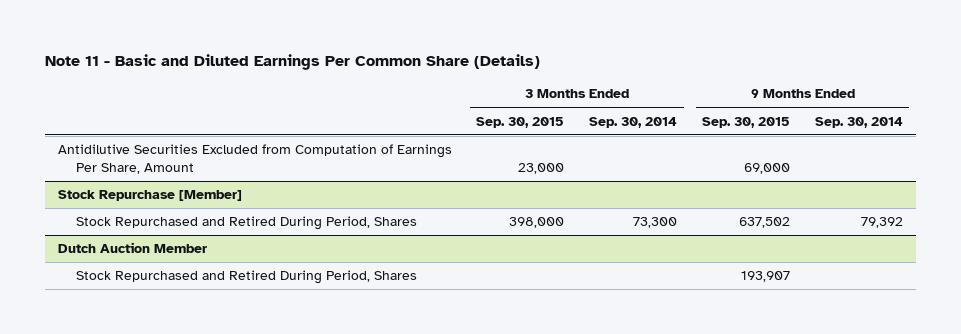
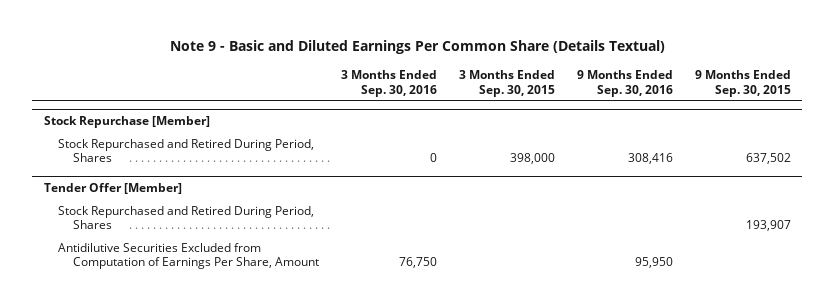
[45,54,541,71] Note 11 - Basic and Diluted Earnings Per Common Share (Details) -> [170,40,666,55] Note 9 - Basic and Diluted Earnings Per Common Share (Details Textual)
[589,116,678,128] Sep. 30, 2014 -> none
[815,116,904,128] Sep. 30, 2014 -> none
none -> [340,70,437,97] 3 Months Ended Sep. 30, 2016
none -> [577,70,674,97] 9 Months Ended Sep. 30, 2016
[57,144,452,174] Antidilutive Securities Excluded from Computation of Earnings Per Share, Amount -> none
[57,242,207,254] Dutch Auction Member -> none
none -> [43,182,182,194] Tender Offer [Member]
none -> [58,242,319,270] Antidilutive Securities Excluded from Computation of Earnings Per Share, Amount

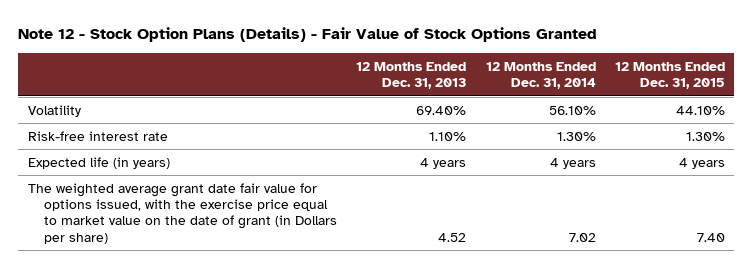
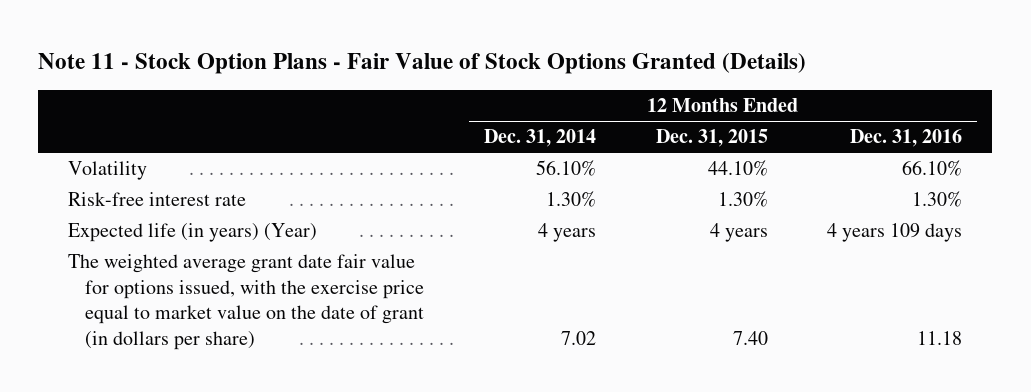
[18,27,598,43] Note 12 - Stock Option Plans (Details) - Fair Value of Stock Options Granted -> [38,53,807,75] Note 11 - Stock Option Plans - Fair Value of Stock Options Granted (Details)
[356,61,467,90] 12 Months Ended Dec. 31, 2013 -> none
none -> [850,129,963,148] Dec. 31, 2016
[27,156,170,169] Expected life (in years) -> [68,223,318,243] Expected life (in years) (Year)
[27,182,338,244] The weighted average grant date fair value for options issued, with the exercise price equal to market value on the date of grant (in Dollars per share) -> [68,254,424,350] The weighted average grant date fair value for options issued, with the exercise price equal to market value on the date of grant (in dollars per share)

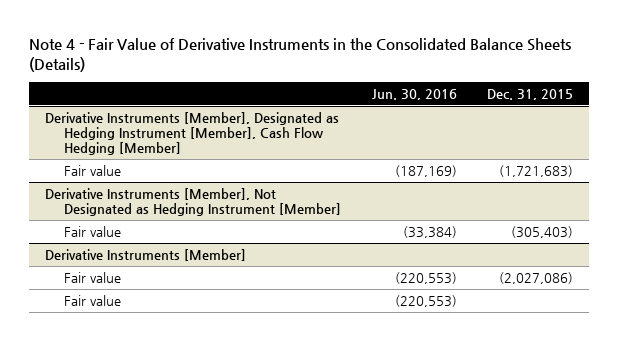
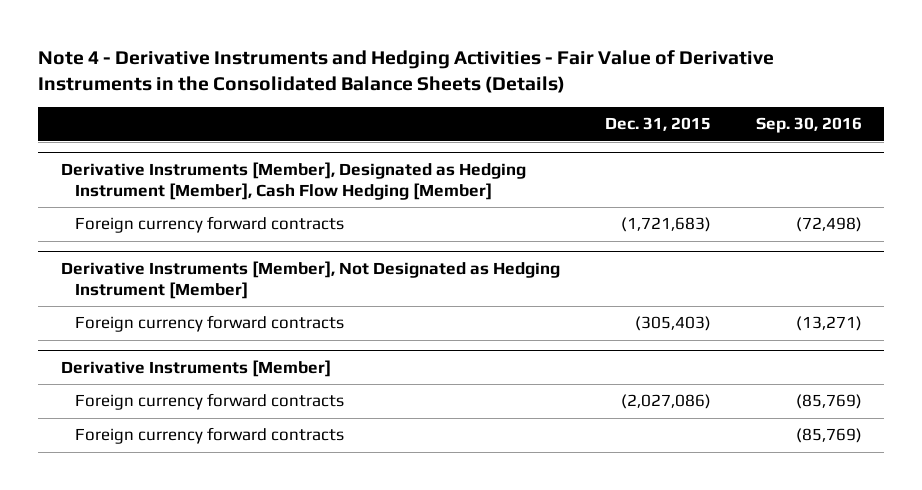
[29,38,572,73] Note 4 - Fair Value of Derivative Instruments in the Consolidated Balance Sheets (Details) -> [38,50,775,94] Note 4 - Derivative Instruments and Hedging Activities - Fair Value of Derivative Instruments in the Consolidated Balance Sheets (Details)
[371,88,457,100] Jun. 30, 2016 -> none
none -> [755,117,862,134] Sep. 30, 2016
[64,164,122,176] Fair value -> [75,216,345,234] Foreign currency forward contracts
[64,225,122,237] Fair value -> [75,315,345,333] Foreign currency forward contracts
[64,271,122,283] Fair value -> [75,393,345,411] Foreign currency forward contracts
[64,294,122,306] Fair value -> [75,427,345,445] Foreign currency forward contracts

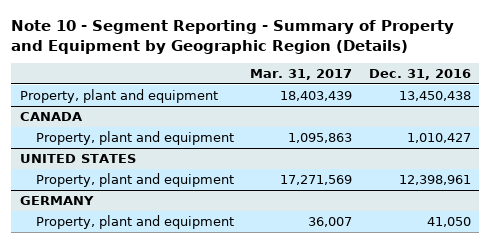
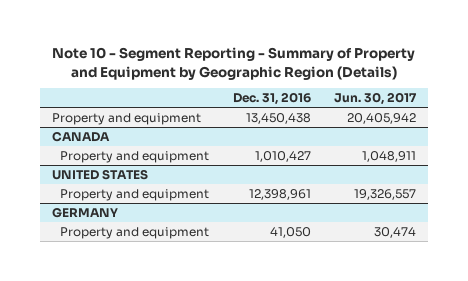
[250,69,353,81] Mar. 31, 2017 -> none
none -> [334,92,418,106] Jun. 30, 2017
[19,88,218,103] Property, plant and equipment -> [51,112,201,125] Property and equipment
[35,130,234,145] Property, plant and equipment -> [60,150,210,163] Property and equipment
[35,172,234,187] Property, plant and equipment -> [60,188,210,201] Property and equipment
[35,214,234,229] Property, plant and equipment -> [60,226,210,239] Property and equipment

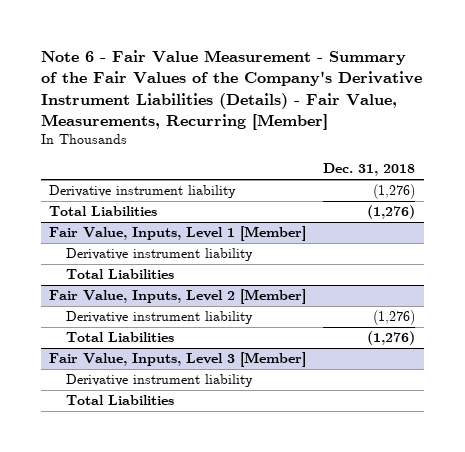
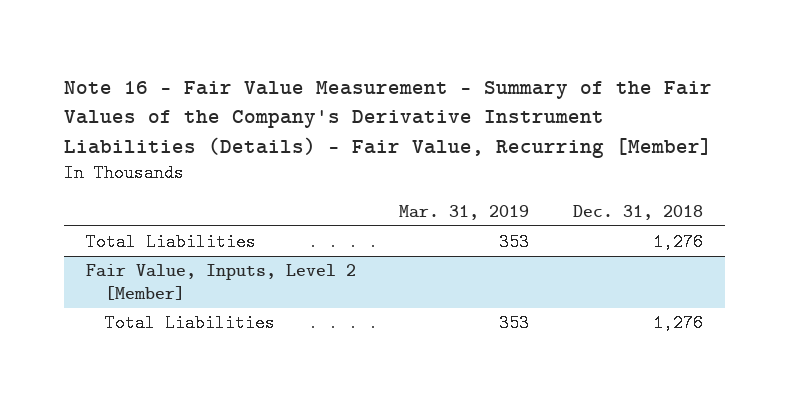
[40,50,422,130] Note 6 - Fair Value Measurement - Summary of the Fair Values of the Company's Derivative Instrument Liabilities (Details) - Fair Value, Measurements, Recurring [Member] -> [64,80,713,158] Note 16 - Fair Value Measurement - Summary of the Fair Values of the Company's Derivative Instrument Liabilities (Details) - Fair Value, Recurring [Member]
none -> [399,205,530,221] Mar. 31, 2019
[49,185,237,199] Derivative instrument liability -> none
[49,226,307,242] Fair Value, Inputs, Level 1 [Member] -> none
[65,248,253,262] Derivative instrument liability -> none
[65,269,174,280] Total Liabilities -> none
[367,205,416,220] (1,276) -> [652,233,703,252] 1,276
[65,311,253,325] Derivative instrument liability -> none
[49,352,307,368] Fair Value, Inputs, Level 3 [Member] -> none
[65,374,253,388] Derivative instrument liability -> none
[65,395,174,406] Total Liabilities -> none
[367,331,416,346] (1,276) -> [652,314,703,333] 1,276

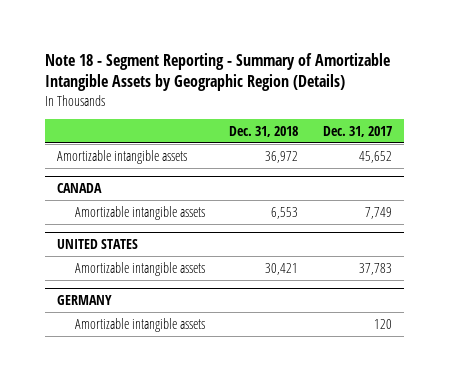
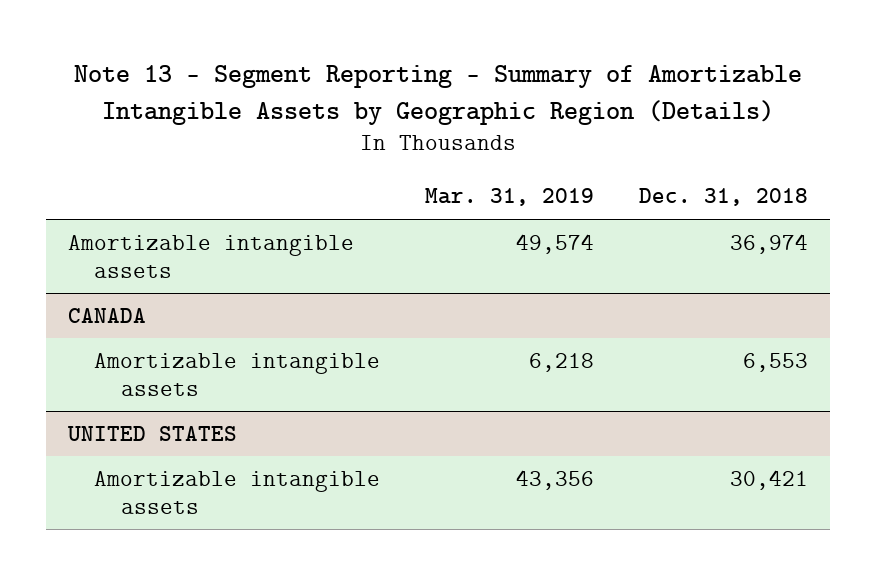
[45,53,391,92] Note 18 - Segment Reporting - Summary of Amortizable Intangible Assets by Geographic Region (Details) -> [73,65,802,125] Note 13 - Segment Reporting - Summary of Amortizable Intangible Assets by Geographic Region (Details)
[322,125,392,137] Dec. 31, 2017 -> none
none -> [425,188,595,207] Mar. 31, 2019
[265,150,299,163] 36,972 -> [729,233,808,254] 36,974
[57,295,113,306] GERMANY -> none
[75,317,206,332] Amortizable intangible assets -> none

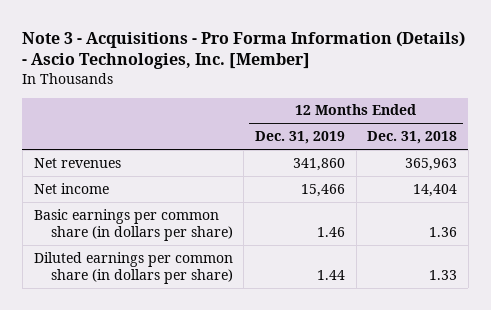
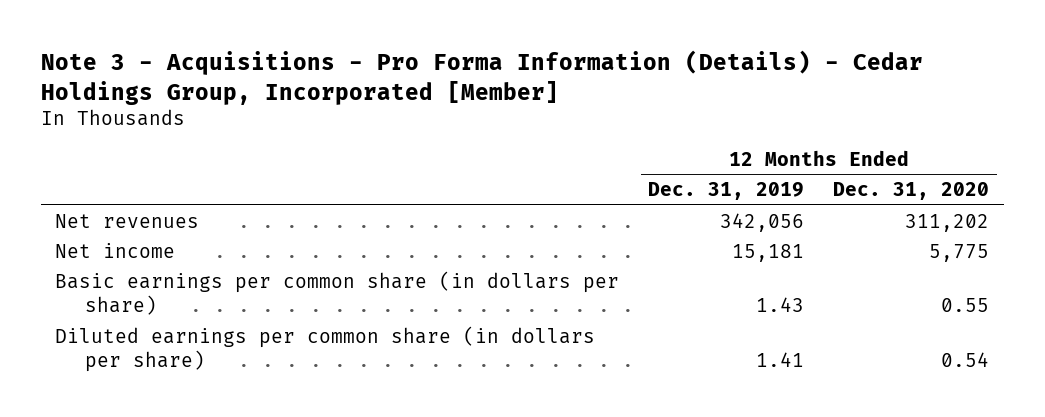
[22,30,466,70] Note 3 - Acquisitions - Pro Forma Information (Details) - Ascio Technologies, Inc. [Member] -> [40,50,923,105] Note 3 - Acquisitions - Pro Forma Information (Details) - Cedar Holdings Group, Incorporated [Member]
[367,131,458,145] Dec. 31, 2018 -> none
none -> [833,182,990,201] Dec. 31, 2020
[293,157,346,171] 341,860 -> [720,212,805,232] 342,056
[301,183,346,197] 15,466 -> [732,243,805,262] 15,181
[317,227,346,238] 1.46 -> [756,297,805,313] 1.43
[317,270,346,281] 1.44 -> [756,352,805,368] 1.41

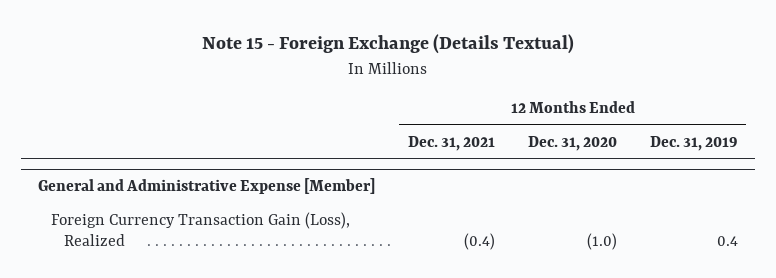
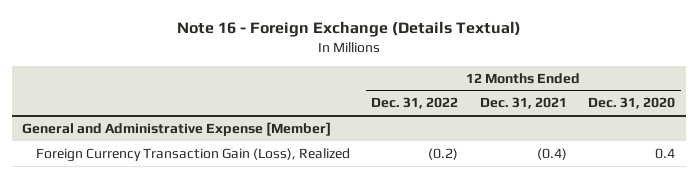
[201,34,574,55] Note 15 - Foreign Exchange (Details Textual) -> [176,21,521,38] Note 16 - Foreign Exchange (Details Textual)
[649,135,738,151] Dec. 31, 2019 -> none
none -> [371,97,459,110] Dec. 31, 2022
[586,232,617,250] (1.0) -> [655,147,676,159] 0.4

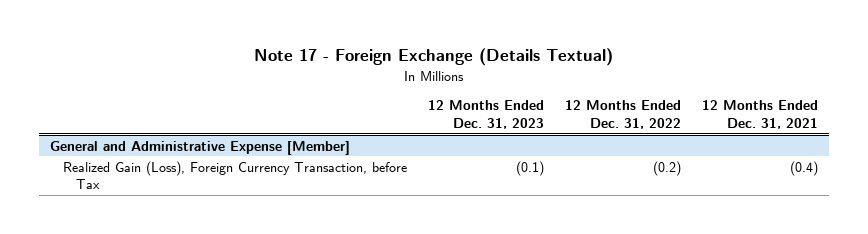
[176,21,521,38] Note 16 - Foreign Exchange (Details Textual) -> [254,48,614,67] Note 17 - Foreign Exchange (Details Textual)
[588,97,676,110] Dec. 31, 2020 -> none
none -> [428,100,545,130] 12 Months Ended Dec. 31, 2023
[35,147,350,162] Foreign Currency Transaction Gain (Loss), Realized -> [63,160,408,190] Realized Gain (Loss), Foreign Currency Transaction, before Tax

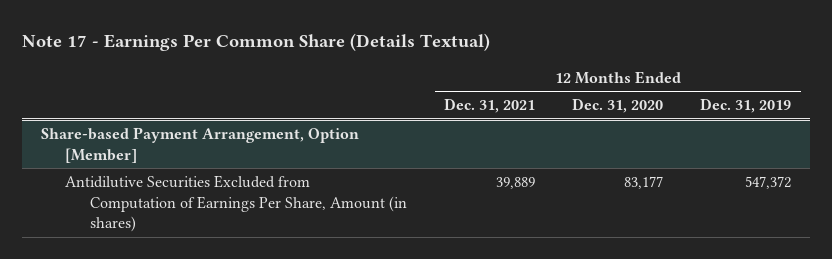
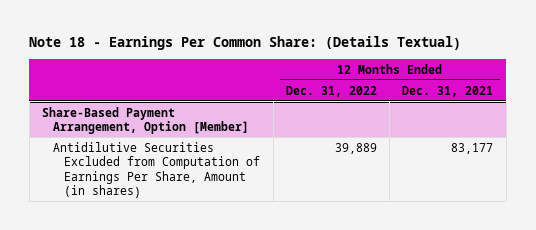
[22,33,491,52] Note 17 - Earnings Per Common Share (Details Textual) -> [29,36,462,51] Note 18 - Earnings Per Common Share: (Details Textual)
[572,98,664,114] Dec. 31, 2020 -> none
[700,98,792,114] Dec. 31, 2019 -> none
none -> [285,85,377,97] Dec. 31, 2022
[40,127,359,163] Share-based Payment Arrangement, Option [Member] -> [42,106,250,135] Share-Based Payment Arrangement, Option [Member]
[496,177,536,190] 39,889 -> [451,142,494,154] 83,177

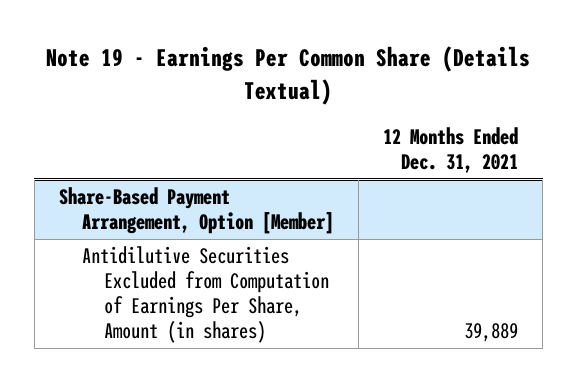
[29,36,462,51] Note 18 - Earnings Per Common Share: (Details Textual) -> [46,46,531,105] Note 19 - Earnings Per Common Share (Details Textual)
[285,85,377,97] Dec. 31, 2022 -> none
[451,142,494,154] 83,177 -> [464,322,519,342] 39,889

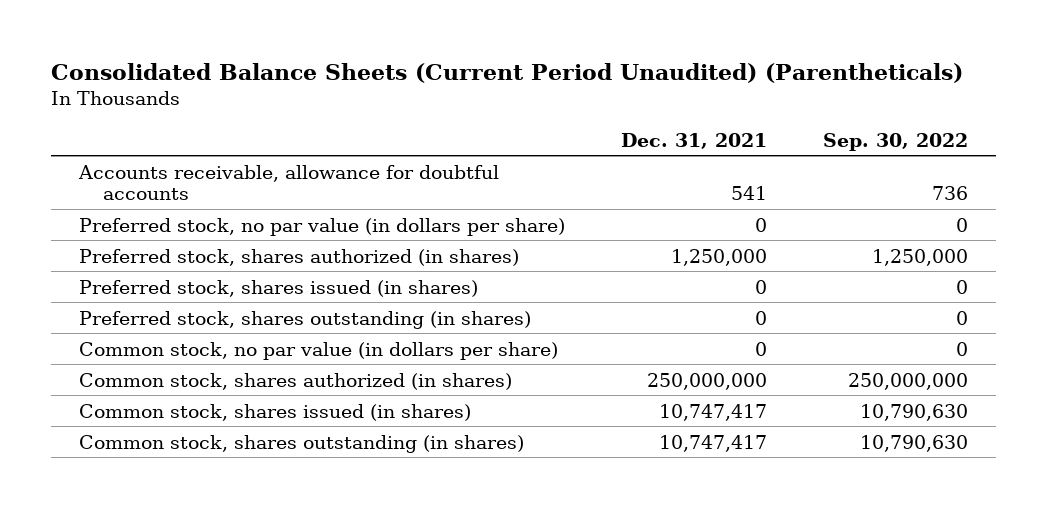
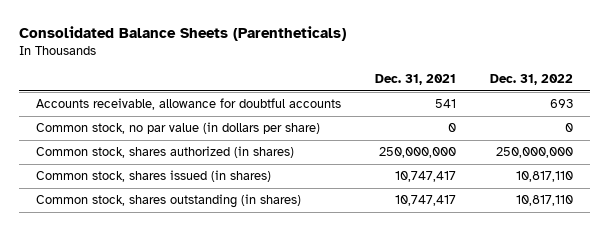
[50,62,963,83] Consolidated Balance Sheets (Current Period Unaudited) (Parentheticals) -> [18,25,346,41] Consolidated Balance Sheets (Parentheticals)
[823,132,969,151] Sep. 30, 2022 -> none
none -> [489,74,573,86] Dec. 31, 2022
[78,217,565,236] Preferred stock, no par value (in dollars per share) -> none
[78,248,519,266] Preferred stock, shares authorized (in shares) -> none
[78,279,478,297] Preferred stock, shares issued (in shares) -> none
[78,310,531,329] Preferred stock, shares outstanding (in shares) -> none

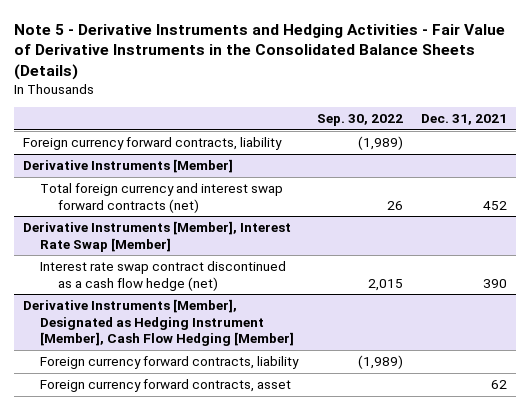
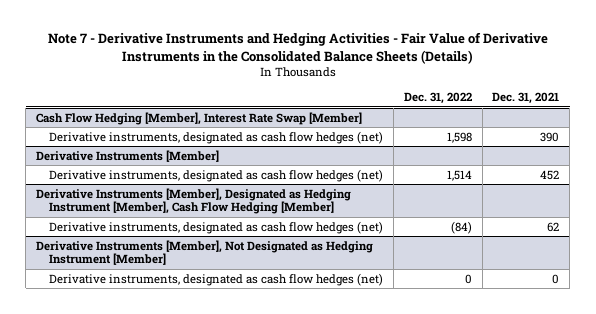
[14,23,506,80] Note 5 - Derivative Instruments and Hedging Activities - Fair Value of Derivative Instruments in the Consolidated Balance Sheets (Details) -> [47,32,548,64] Note 7 - Derivative Instruments and Hedging Activities - Fair Value of Derivative Instruments in the Consolidated Balance Sheets (Details)
[316,114,403,127] Sep. 30, 2022 -> none
none -> [403,92,472,105] Dec. 31, 2022
[23,137,283,151] Foreign currency forward contracts, liability -> none
none -> [36,111,363,125] Cash Flow Hedging [Member], Interest Rate Swap [Member]
none -> [48,130,383,144] Derivative instruments, designated as cash flow hedges (net)
[23,221,292,252] Derivative Instruments [Member], Interest Rate Swap [Member] -> none
[40,261,287,291] Interest rate swap contract discontinued as a cash flow hedge (net) -> none
[40,183,284,213] Total foreign currency and interest swap forward contracts (net) -> [48,168,383,182] Derivative instruments, designated as cash flow hedges (net)
[40,356,300,370] Foreign currency forward contracts, liability -> none
[40,379,292,393] Foreign currency forward contracts, asset -> none
none -> [48,220,383,234] Derivative instruments, designated as cash flow hedges (net)
none -> [36,239,374,266] Derivative Instruments [Member], Not Designated as Hedging Instrument [Member]
none -> [48,272,383,286] Derivative instruments, designated as cash flow hedges (net)

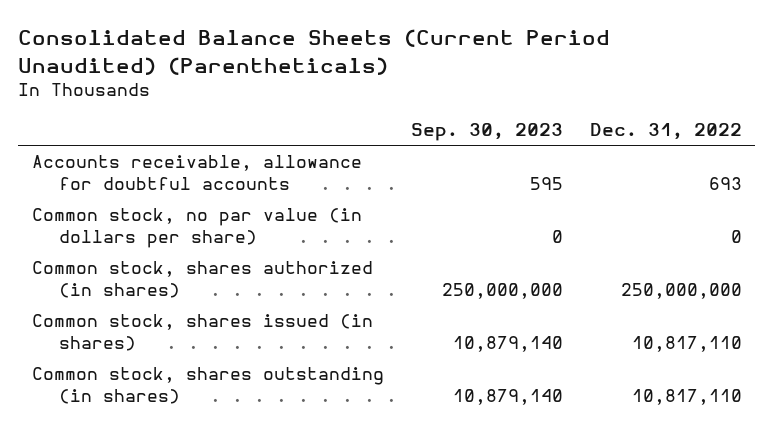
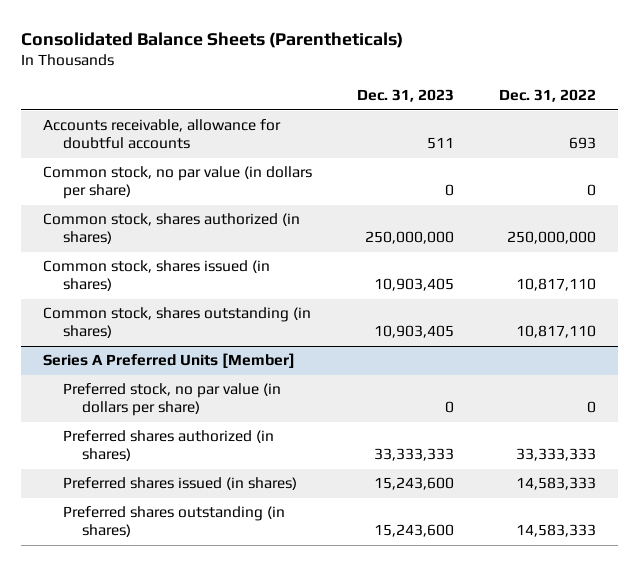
[18,29,611,75] Consolidated Balance Sheets (Current Period Unaudited) (Parentheticals) -> [20,31,403,48] Consolidated Balance Sheets (Parentheticals)
[410,123,563,142] Sep. 30, 2023 -> none
none -> [356,89,454,103] Dec. 31, 2023
none -> [43,353,296,369] Series A Preferred Units [Member]
none -> [62,383,281,417] Preferred stock, no par value (in dollars per share)
none -> [62,430,274,462] Preferred shares authorized (in shares)
none -> [62,477,297,491] Preferred shares issued (in shares)
none -> [62,506,285,538] Preferred shares outstanding (in shares)

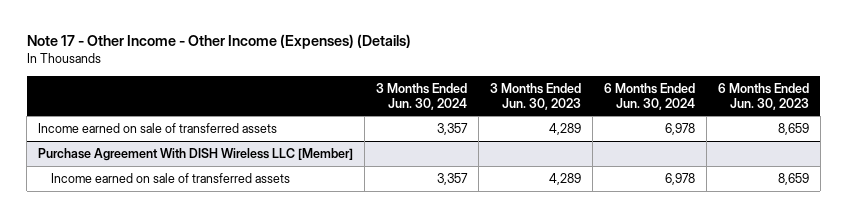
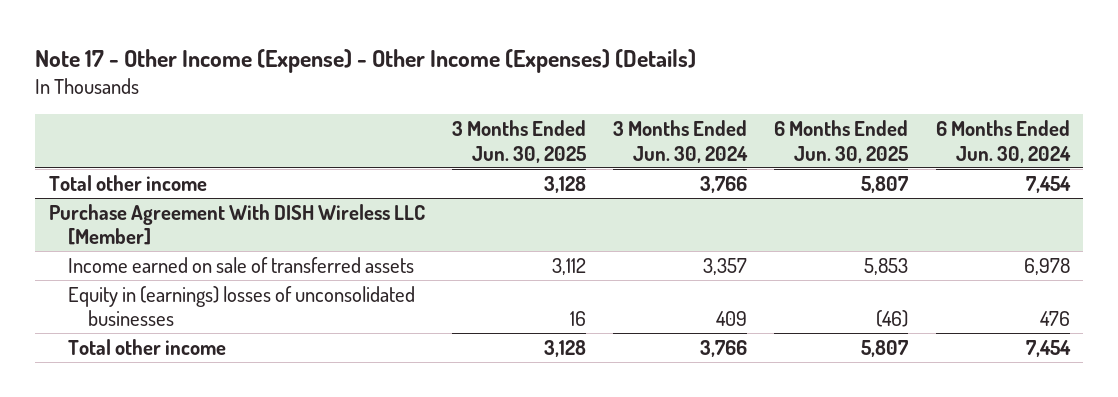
[26,34,411,50] Note 17 - Other Income - Other Income (Expenses) (Details) -> [35,48,697,73] Note 17 - Other Income (Expense) - Other Income (Expenses) (Details)
[489,82,581,110] 3 Months Ended Jun. 30, 2023 -> none
[717,82,809,110] 6 Months Ended Jun. 30, 2023 -> none
none -> [451,120,586,163] 3 Months Ended Jun. 30, 2025
none -> [774,120,909,163] 6 Months Ended Jun. 30, 2025
[38,123,278,134] Income earned on sale of transferred assets -> none
none -> [48,175,207,192] Total other income
none -> [68,286,416,327] Equity in (earnings) losses of unconsolidated businesses
none -> [68,339,227,356] Total other income

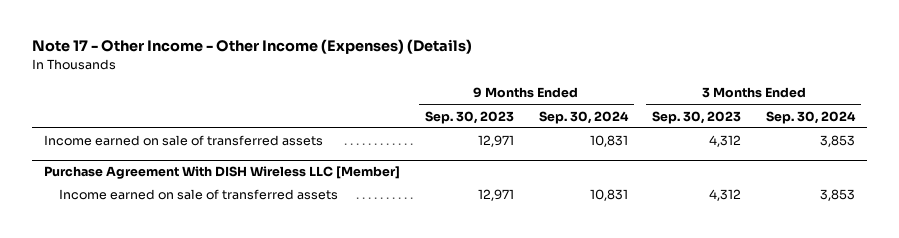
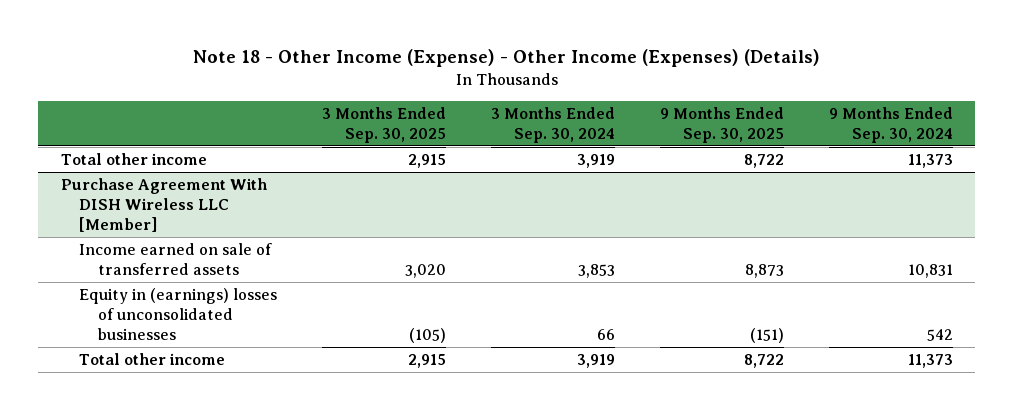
[31,39,472,55] Note 17 - Other Income - Other Income (Expenses) (Details) -> [192,49,820,68] Note 18 - Other Income (Expense) - Other Income (Expenses) (Details)
[424,110,514,124] Sep. 30, 2023 -> none
[652,110,742,124] Sep. 30, 2023 -> none
none -> [322,107,447,143] 3 Months Ended Sep. 30, 2025
none -> [659,107,784,143] 9 Months Ended Sep. 30, 2025
[44,135,324,147] Income earned on sale of transferred assets -> none
none -> [60,153,207,166] Total other income
none -> [79,288,278,340] Equity in (earnings) losses of unconsolidated businesses
none -> [79,353,226,366] Total other income

